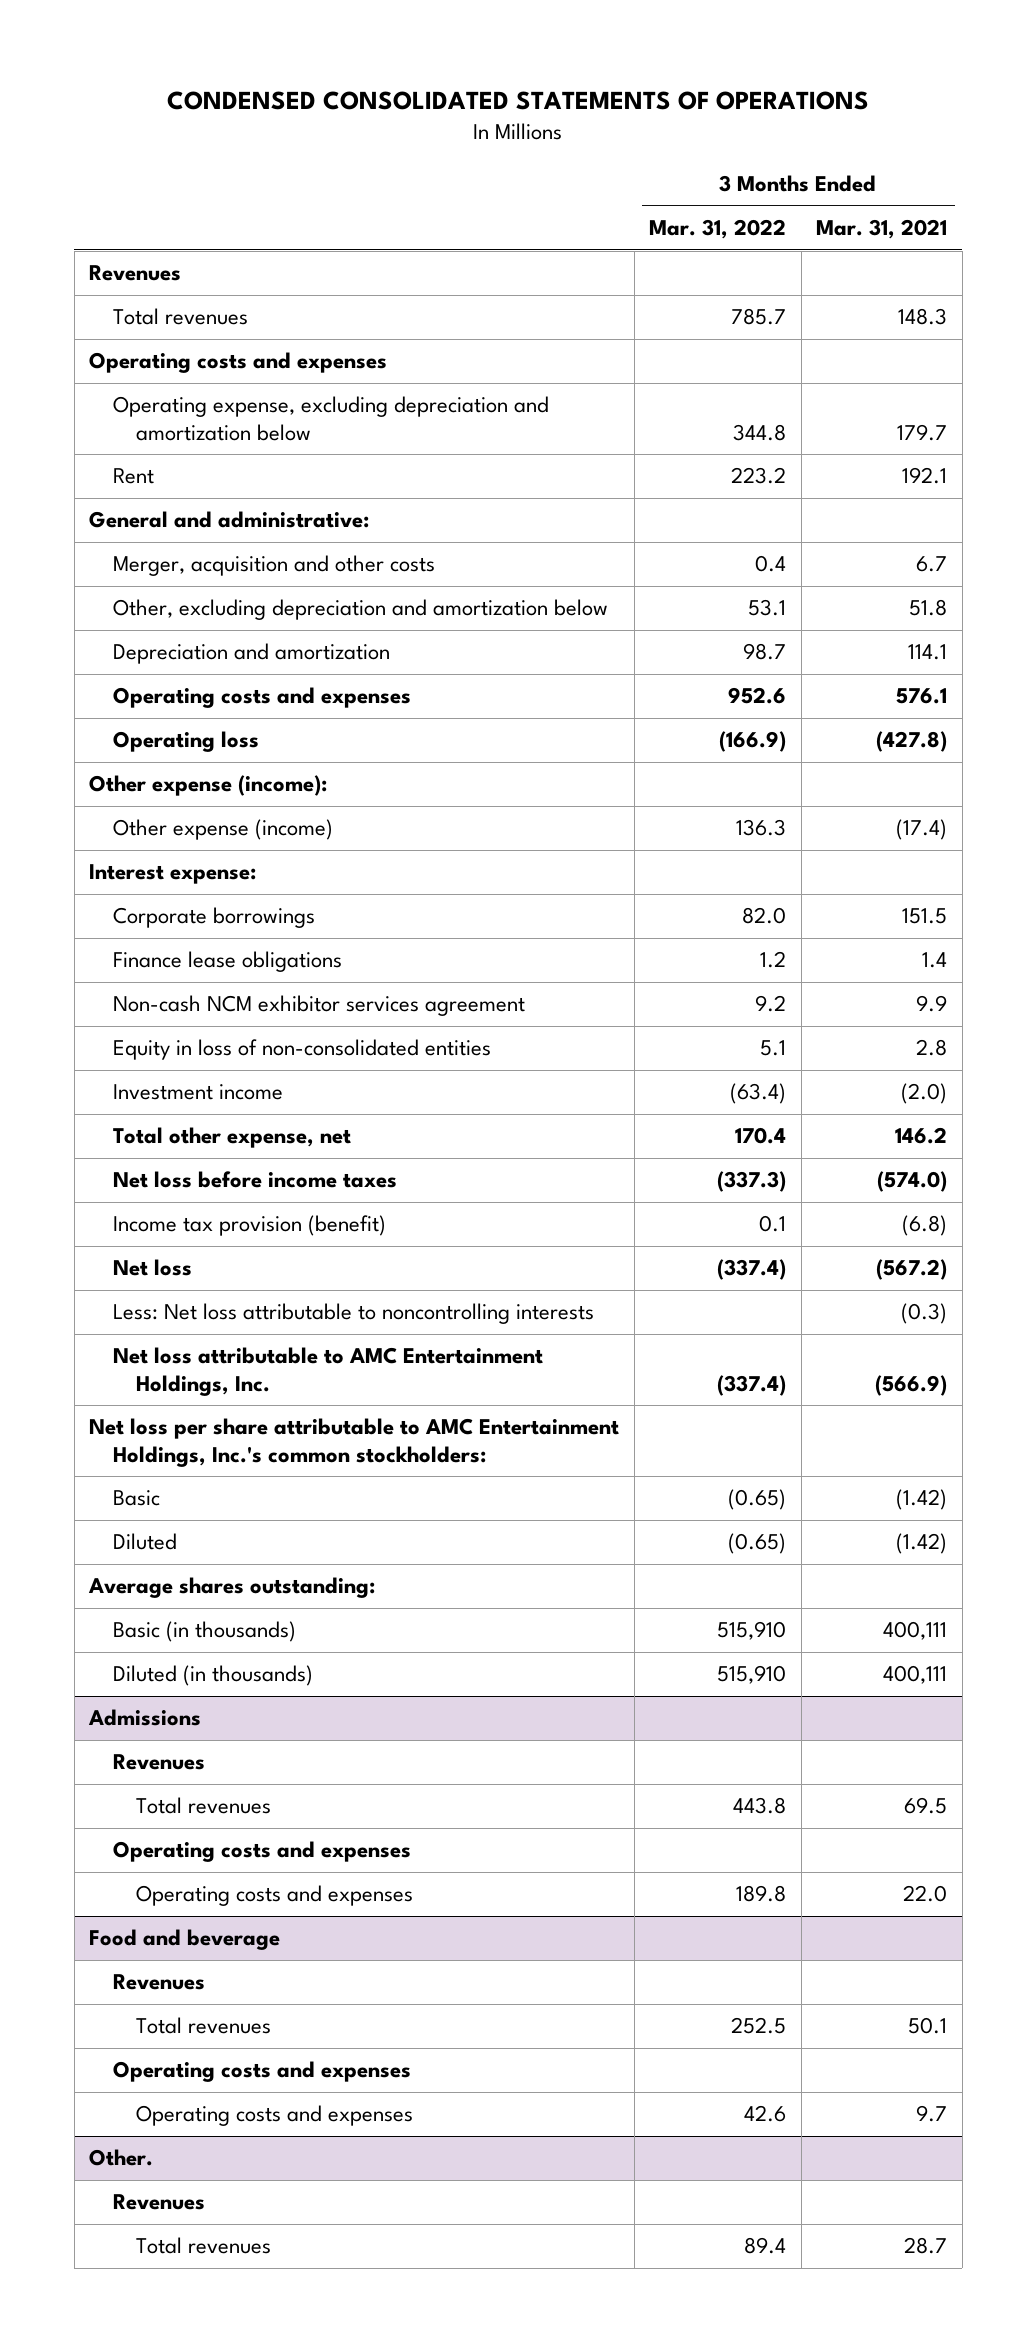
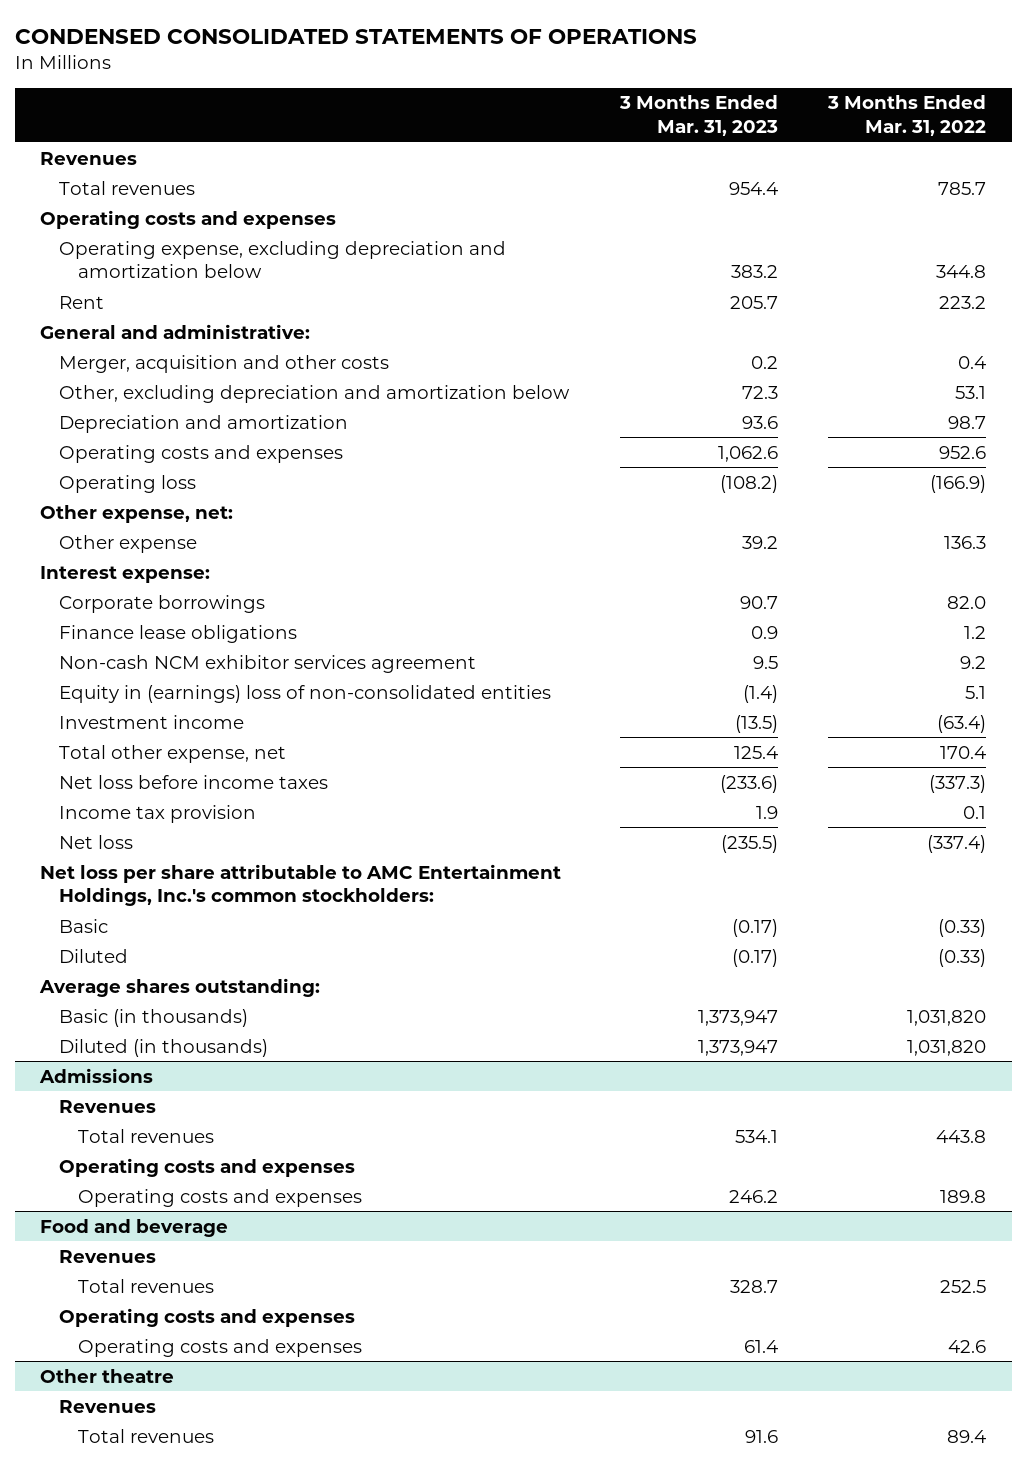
[816,219,948,240] Mar. 31, 2021 -> none
none -> [618,95,778,136] 3 Months Ended Mar. 31, 2023
[89,775,328,797] Other expense (income): -> [40,504,234,523] Other expense, net:
[112,819,333,841] Other expense (income) -> [59,534,198,553] Other expense
[112,1039,491,1061] Equity in loss of non-consolidated entities -> [59,684,552,703] Equity in (earnings) loss of non-consolidated entities
[112,1215,386,1237] Income tax provision (benefit) -> [59,804,257,823] Income tax provision
[112,1303,594,1325] Less: Net loss attributable to noncontrolling interests -> none
[112,1347,543,1396] Net loss attributable to AMC Entertainment Holdings, Inc. -> none
[728,1489,787,1511] (0.65) -> [938,918,987,937] (0.33)
[728,1533,787,1555] (0.65) -> [938,948,987,967] (0.33)
[717,1621,787,1641] 515,910 -> [907,1009,987,1026] 1,031,820
[717,1665,787,1685] 515,910 -> [907,1039,987,1056] 1,031,820
[89,2149,154,2167] Other. -> [40,1368,175,1383] Other theatre

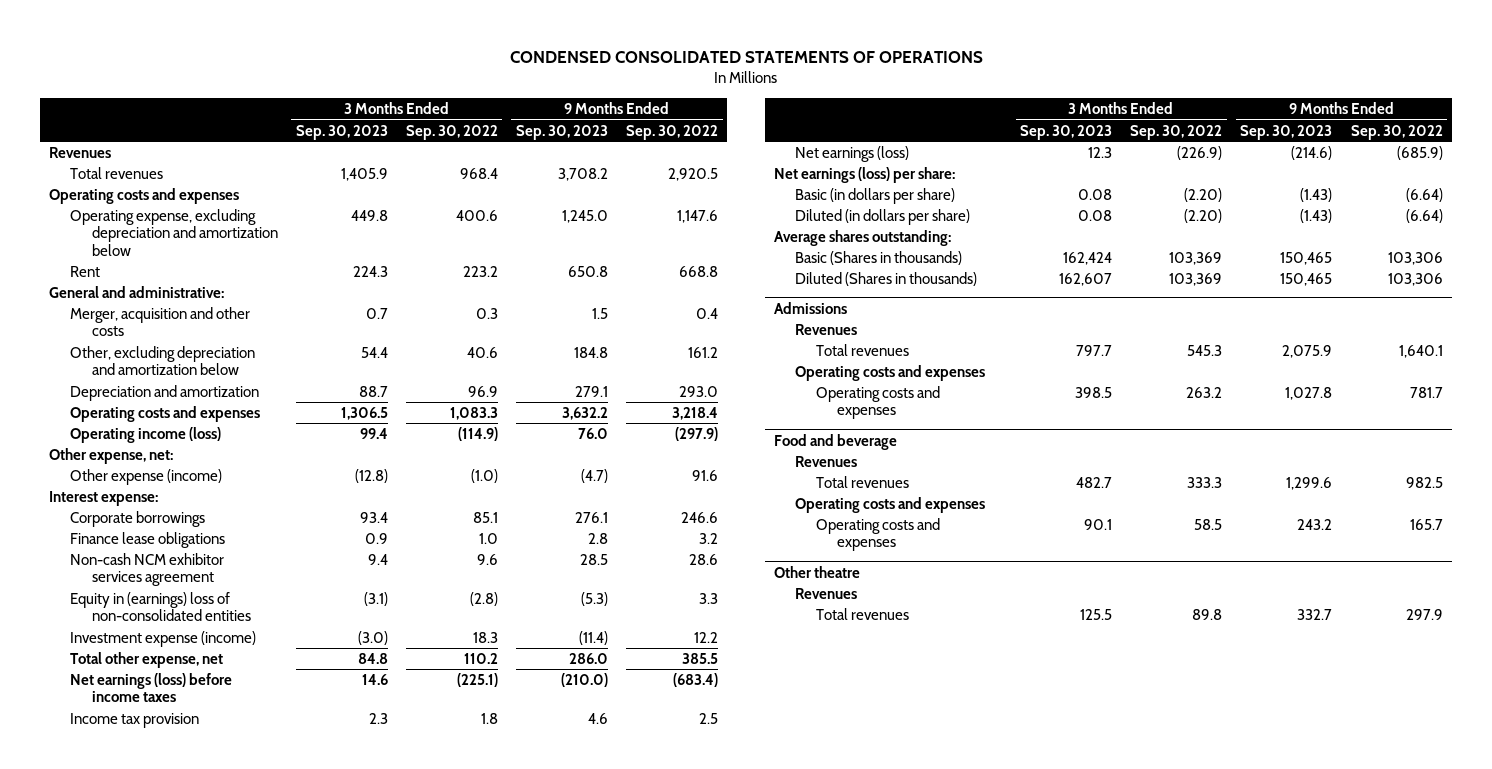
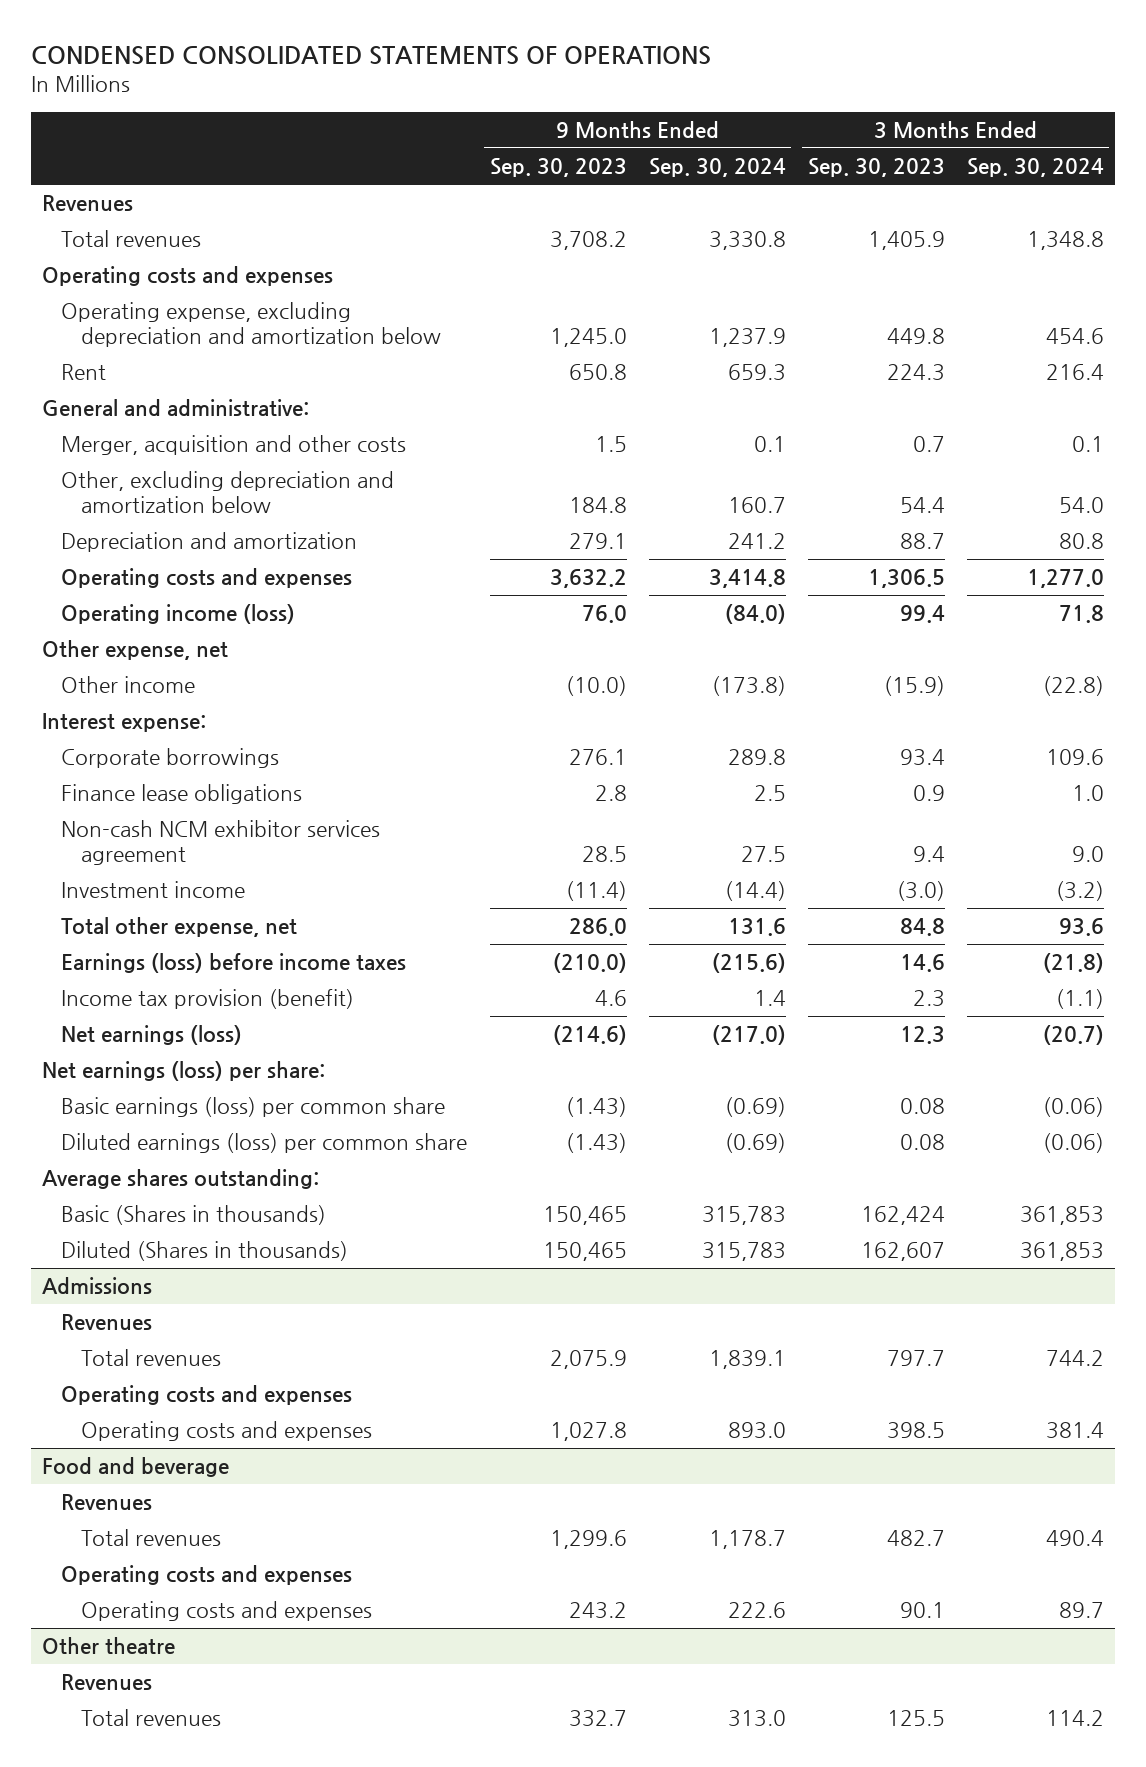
[405,124,498,140] Sep. 30, 2022 -> none
[626,124,719,140] Sep. 30, 2022 -> none
none -> [648,158,786,178] Sep. 30, 2024
none -> [966,158,1104,178] Sep. 30, 2024
[49,447,174,464] Other expense, net: -> [42,640,229,661] Other expense, net
[70,468,223,485] Other expense (income) -> [61,676,196,694] Other income
[354,468,388,483] (12.8) -> [883,676,945,697] (15.9)
[580,468,608,483] (4.7) -> [565,676,627,697] (10.0)
[70,591,251,622] Equity in (earnings) loss of non-consolidated entities -> none
[70,630,257,647] Investment expense (income) -> [61,881,246,899] Investment income
[70,672,233,703] Net earnings (loss) before income taxes -> [61,953,407,974] Earnings (loss) before income taxes
[70,712,200,728] Income tax provision -> [61,989,355,1010] Income tax provision (benefit)
[794,187,955,204] Basic (in dollars per share) -> [61,1097,446,1118] Basic earnings (loss) per common share
[794,208,970,225] Diluted (in dollars per share) -> [61,1133,468,1154] Diluted earnings (loss) per common share

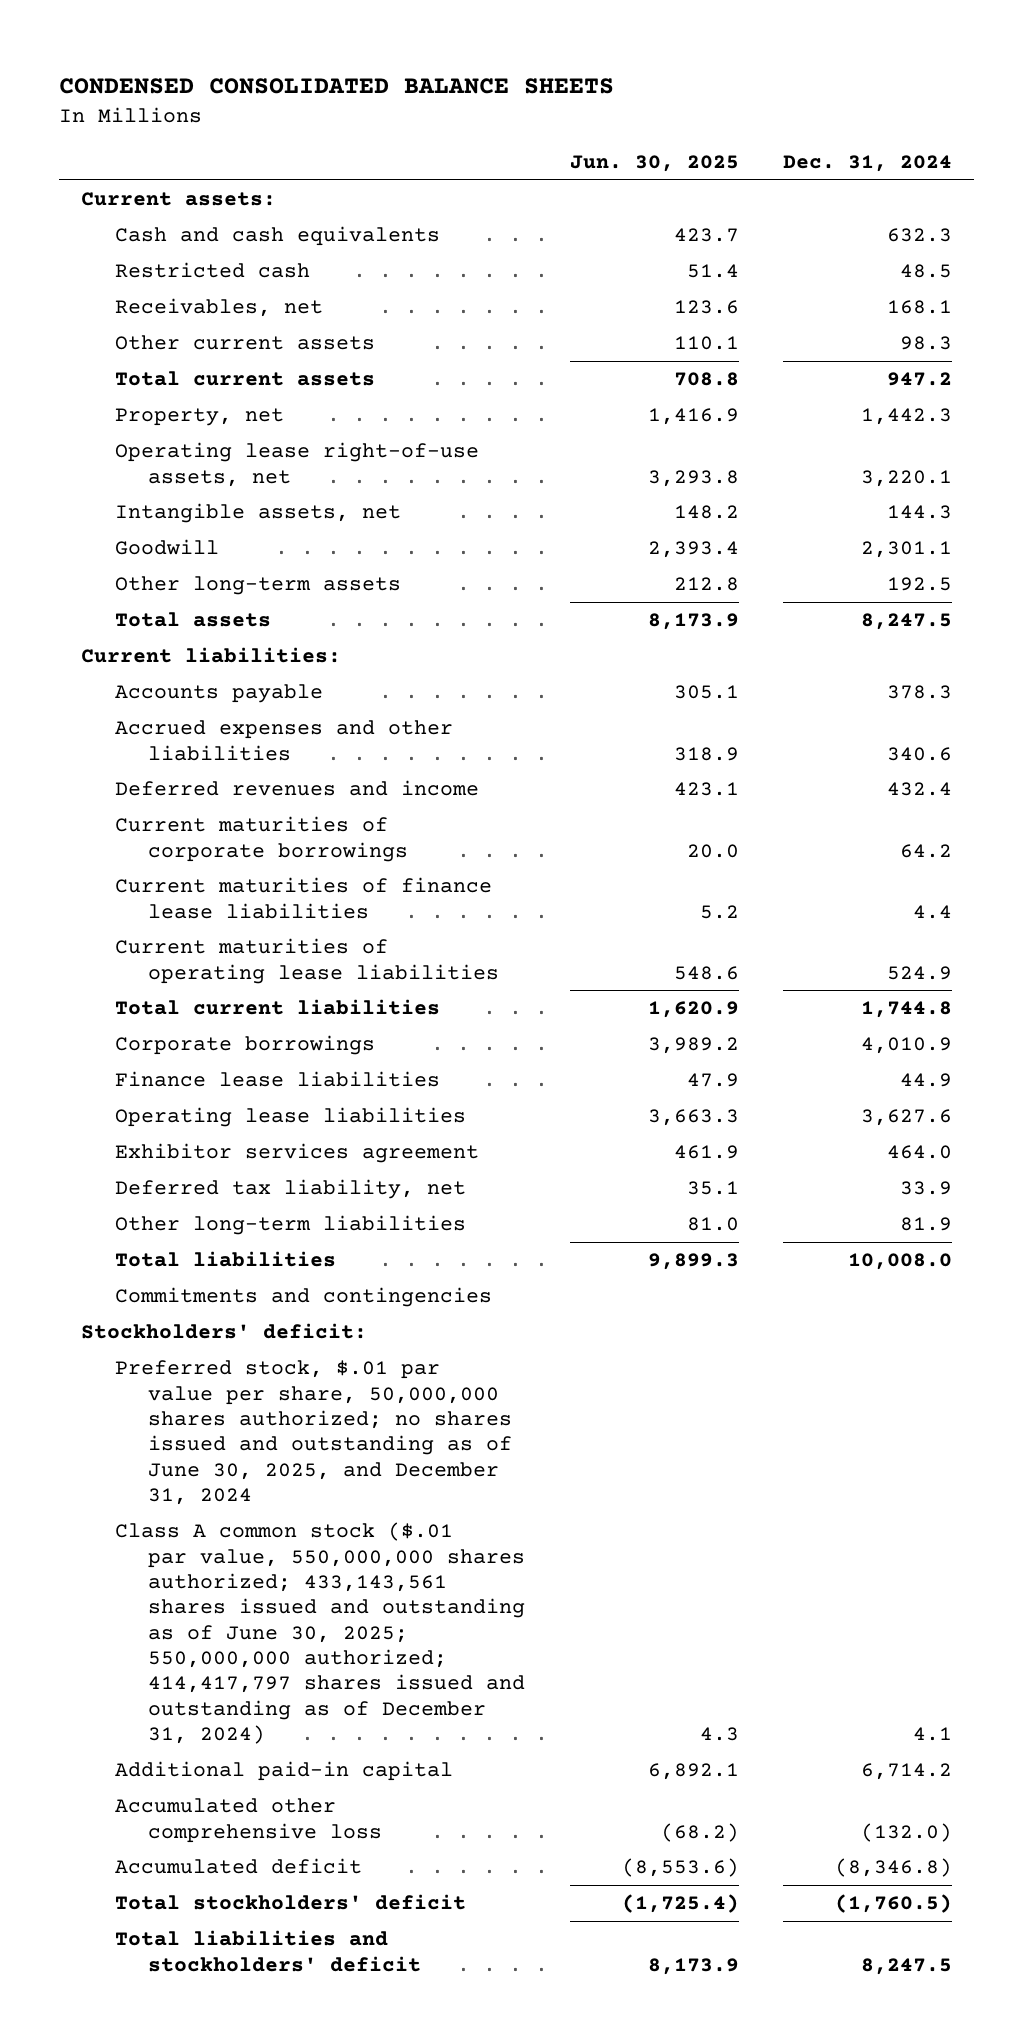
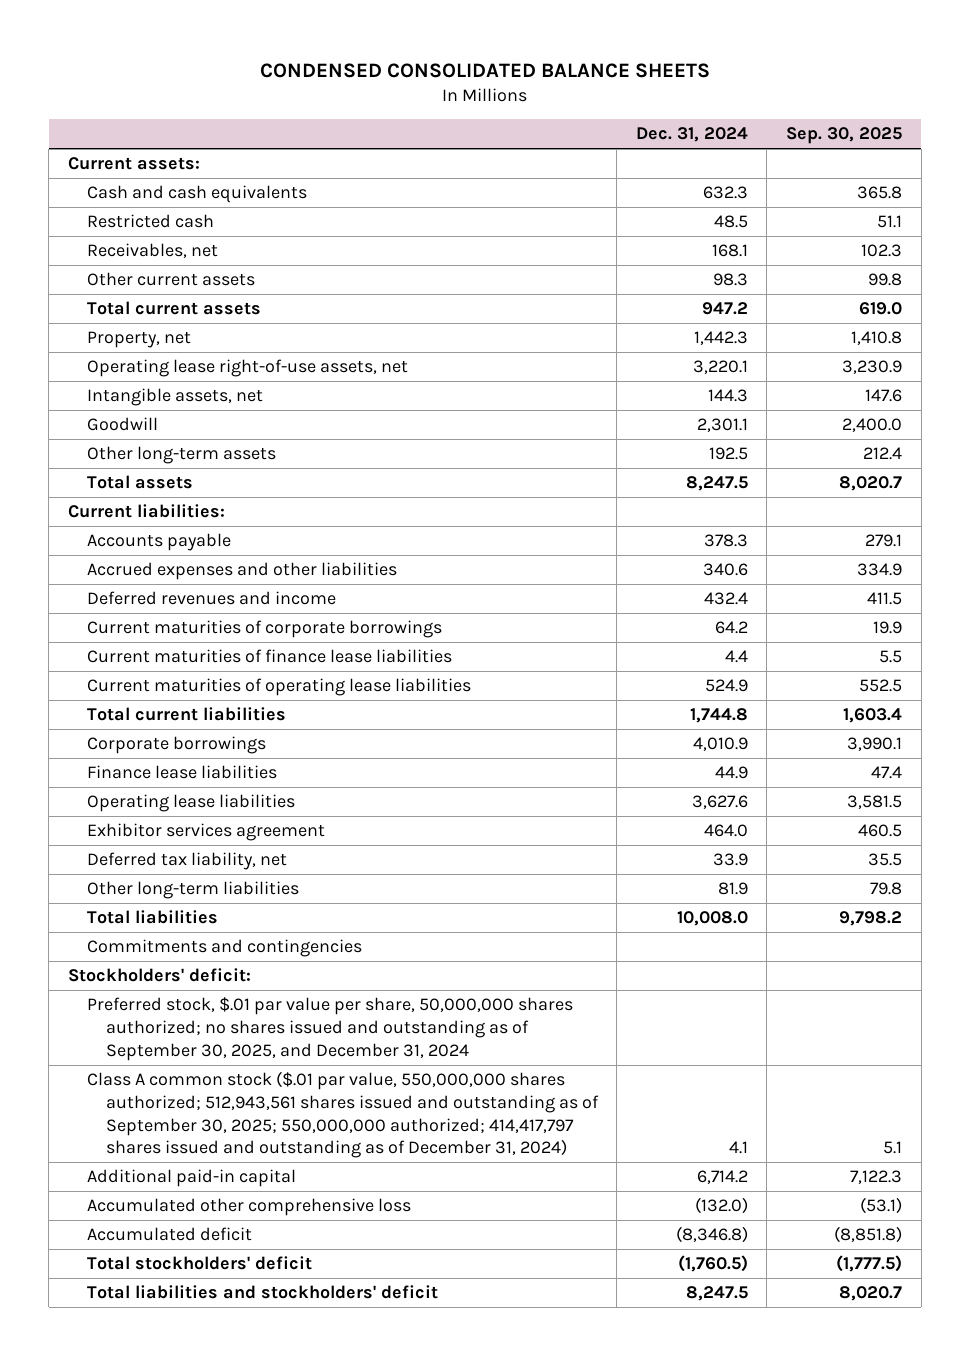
[569,154,739,172] Jun. 30, 2025 -> none
none -> [785,127,902,145] Sep. 30, 2025
[114,1360,513,1506] Preferred stock, $.01 par value per share, 50,000,000 shares authorized; no shares issued and outstanding as of June 30, 2025, and December 31, 2024 -> [86,997,573,1061] Preferred stock, $.01 par value per share, 50,000,000 shares authorized; no shares issued and outstanding as of September 30, 2025, and December 31, 2024
[114,1522,526,1745] Class A common stock ($.01 par value, 550,000,000 shares authorized; 433,143,561 shares issued and outstanding as of June 30, 2025; 550,000,000 authorized; 414,417,797 shares issued and outstanding as of December 31, 2024) -> [86,1071,599,1159] Class A common stock ($.01 par value, 550,000,000 shares authorized; 512,943,561 shares issued and outstanding as of September 30, 2025; 550,000,000 authorized; 414,417,797 shares issued and outstanding as of December 31, 2024)

